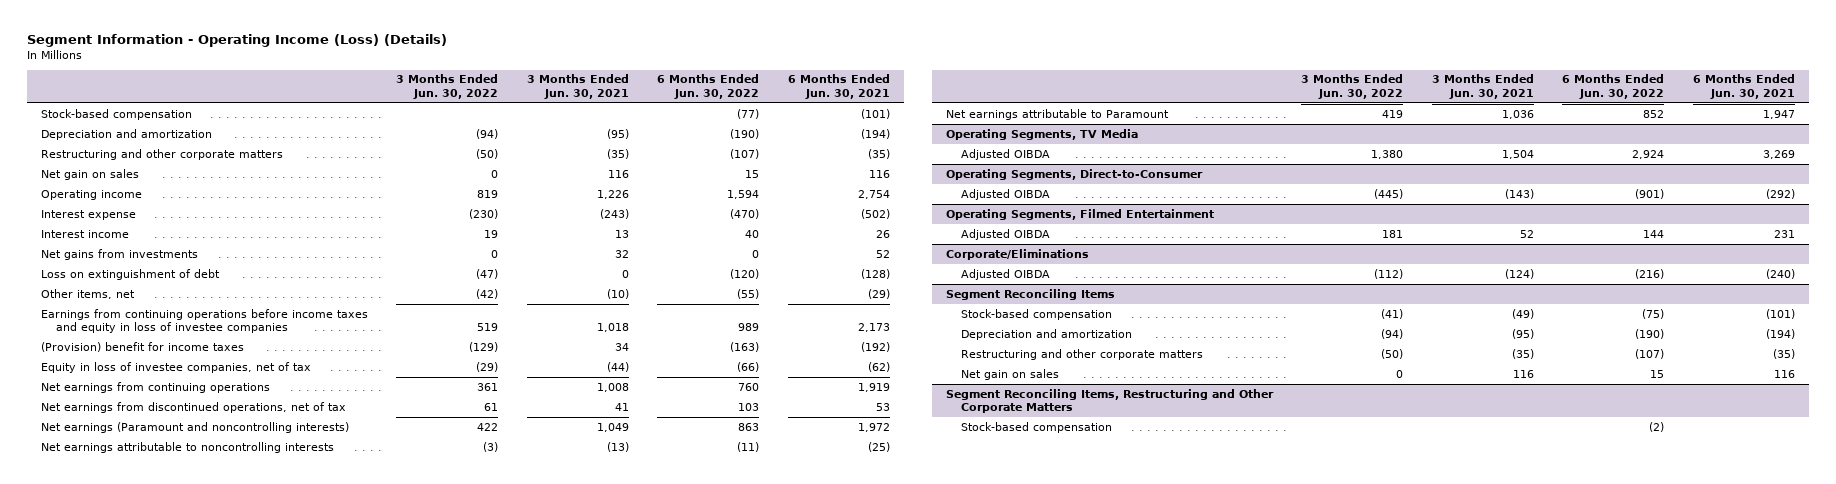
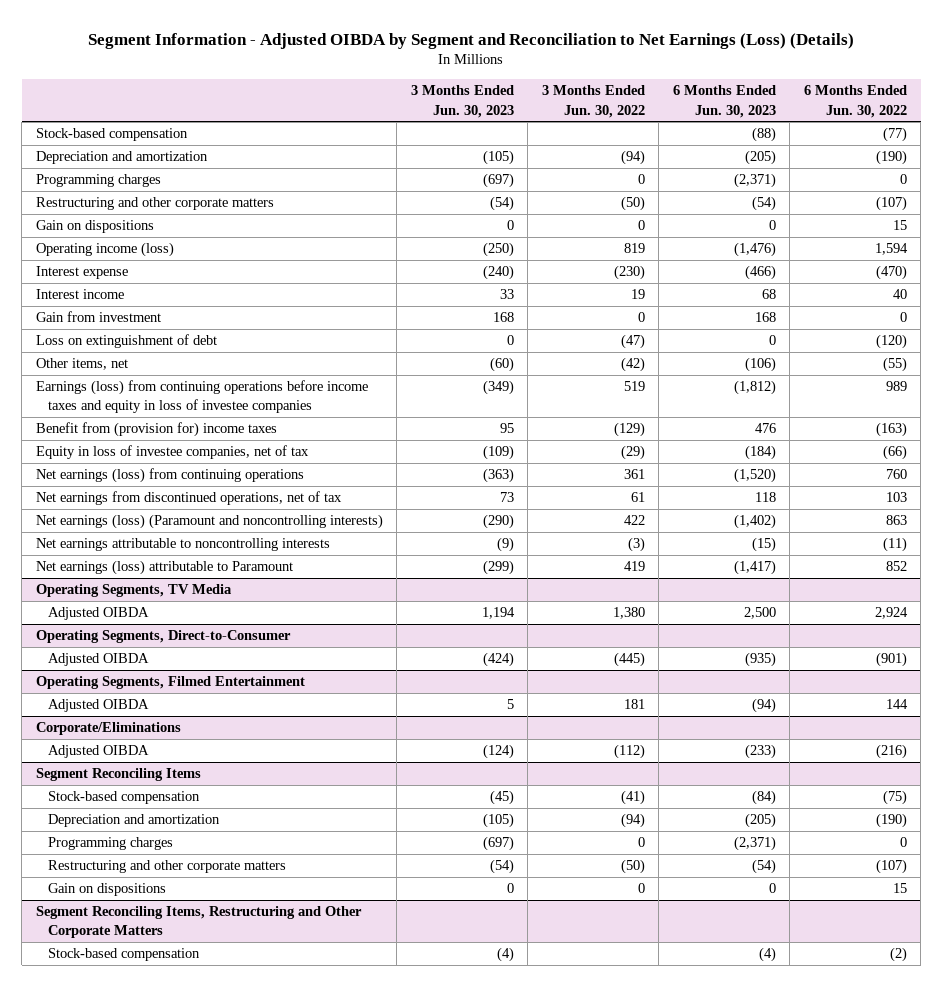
[26,33,447,47] Segment Information - Operating Income (Loss) (Details) -> [88,32,855,49] Segment Information - Adjusted OIBDA by Segment and Reconciliation to Net Earnings (Loss) (Details)
[526,74,629,100] 3 Months Ended Jun. 30, 2021 -> none
[787,74,890,100] 6 Months Ended Jun. 30, 2021 -> none
none -> [410,85,514,118] 3 Months Ended Jun. 30, 2023
none -> [672,85,776,118] 6 Months Ended Jun. 30, 2023
none -> [35,174,161,188] Programming charges
[41,168,140,180] Net gain on sales -> [35,220,154,234] Gain on dispositions
[41,189,143,200] Operating income -> [35,242,174,258] Operating income (loss)
[41,248,199,260] Net gains from investments -> [35,311,161,323] Gain from investment
[41,308,369,334] Earnings from continuing operations before income taxes and equity in loss of investee companies -> [35,380,368,414] Earnings (loss) from continuing operations before income taxes and equity in loss of investee companies
[41,341,245,352] (Provision) benefit for income taxes -> [35,422,277,438] Benefit from (provision for) income taxes
[41,381,271,393] Net earnings from continuing operations -> [35,468,304,484] Net earnings (loss) from continuing operations
[41,421,350,433] Net earnings (Paramount and noncontrolling interests) -> [35,514,383,530] Net earnings (loss) (Paramount and noncontrolling interests)
[945,108,1169,120] Net earnings attributable to Paramount -> [35,560,293,576] Net earnings (loss) attributable to Paramount
none -> [48,837,174,851] Programming charges
[961,368,1060,380] Net gain on sales -> [48,883,167,897] Gain on dispositions

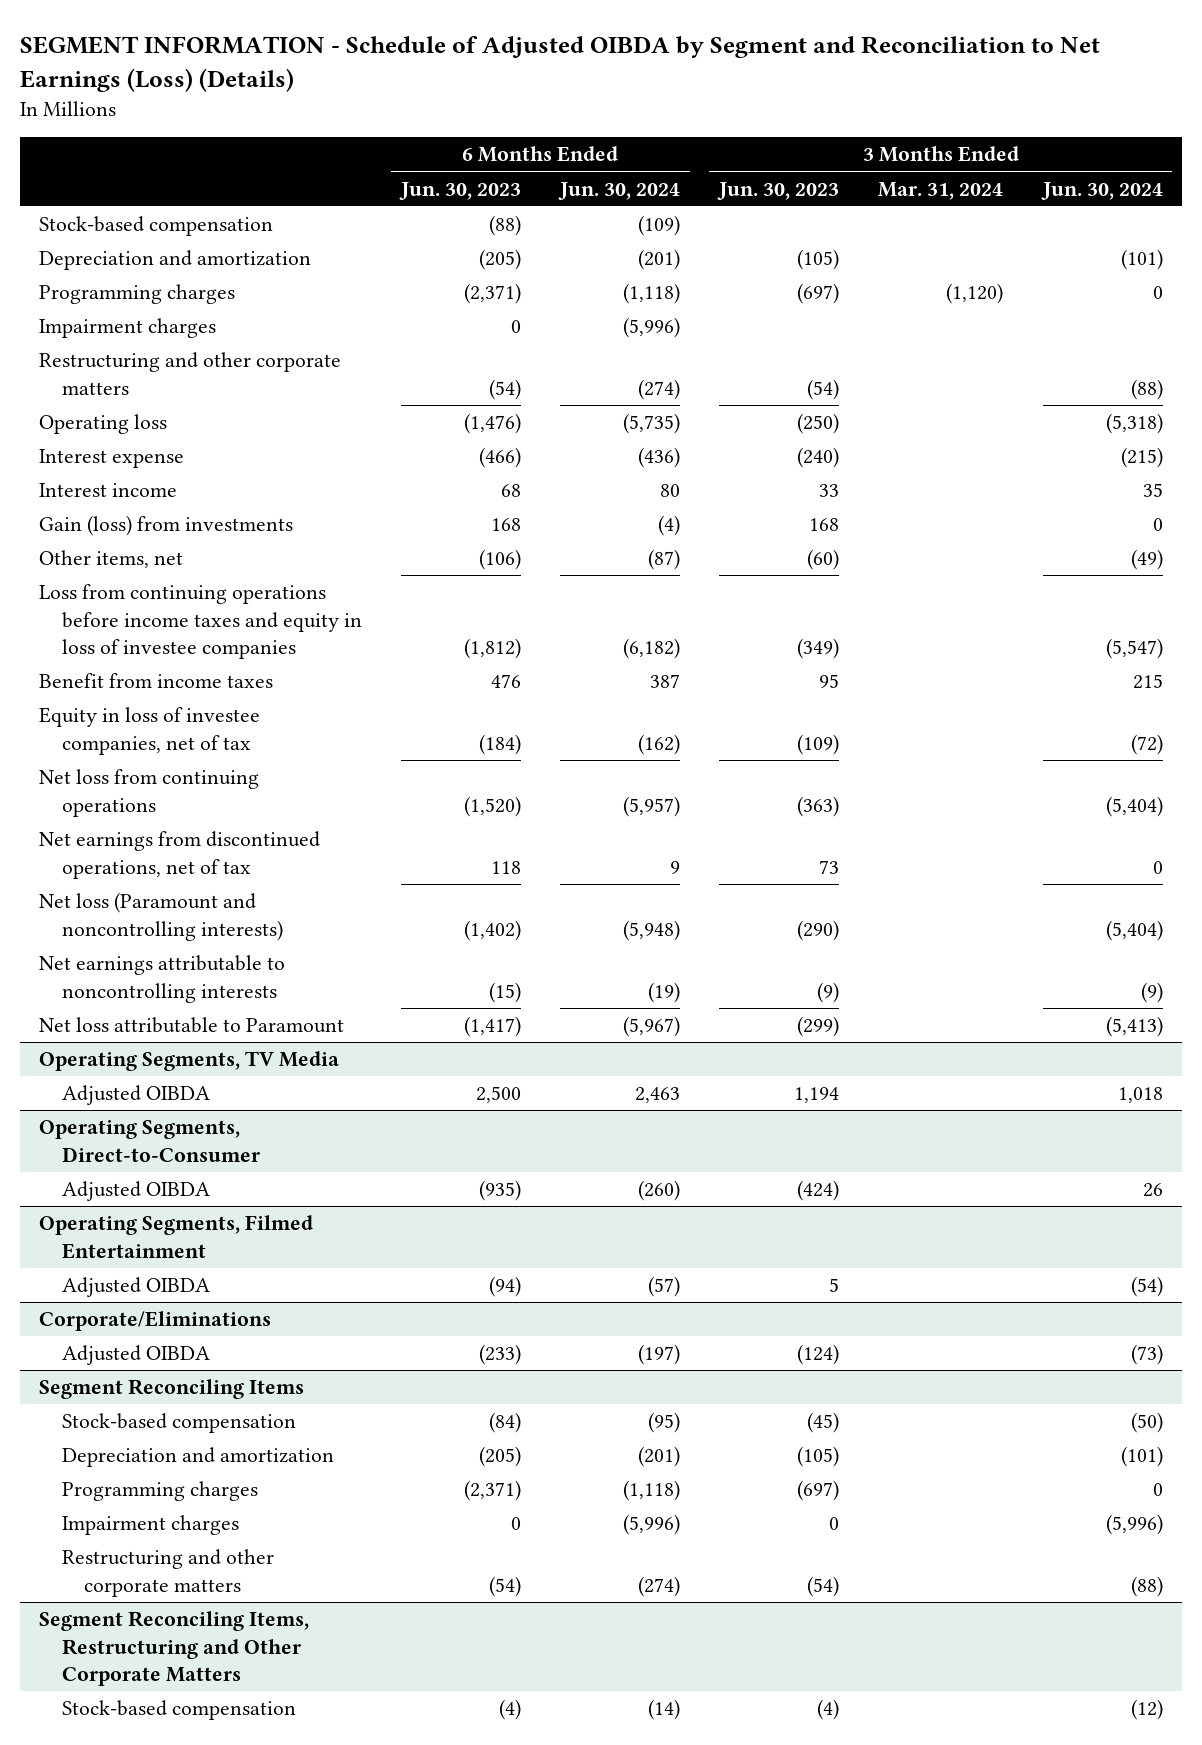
[88,32,855,49] Segment Information - Adjusted OIBDA by Segment and Reconciliation to Net Earnings (Loss) (Details) -> [19,36,1100,92] SEGMENT INFORMATION - Schedule of Adjusted OIBDA by Segment and Reconciliation to Net Earnings (Loss) (Details)
[541,85,645,118] 3 Months Ended Jun. 30, 2022 -> none
[803,85,907,118] 6 Months Ended Jun. 30, 2022 -> none
none -> [558,181,681,200] Jun. 30, 2024
none -> [878,181,1004,200] Mar. 31, 2024
none -> [1040,181,1163,200] Jun. 30, 2024
none -> [39,318,217,339] Impairment charges
[35,220,154,234] Gain on dispositions -> none
[35,242,174,258] Operating income (loss) -> [39,414,168,435] Operating loss
[35,334,217,349] Loss on extinguishment of debt -> none
[35,311,161,323] Gain from investment -> [39,515,294,537] Gain (loss) from investments
[35,380,368,414] Earnings (loss) from continuing operations before income taxes and equity in loss of investee companies -> [39,584,362,660] Loss from continuing operations before income taxes and equity in loss of investee companies
[35,422,277,438] Benefit from (provision for) income taxes -> [39,673,274,689] Benefit from income taxes
[35,468,304,484] Net earnings (loss) from continuing operations -> [39,769,260,817] Net loss from continuing operations
[35,514,383,530] Net earnings (loss) (Paramount and noncontrolling interests) -> [39,892,283,941] Net loss (Paramount and noncontrolling interests)
[35,560,293,576] Net earnings (loss) attributable to Paramount -> [39,1017,345,1034] Net loss attributable to Paramount
none -> [61,1515,239,1536] Impairment charges
[48,883,167,897] Gain on dispositions -> none

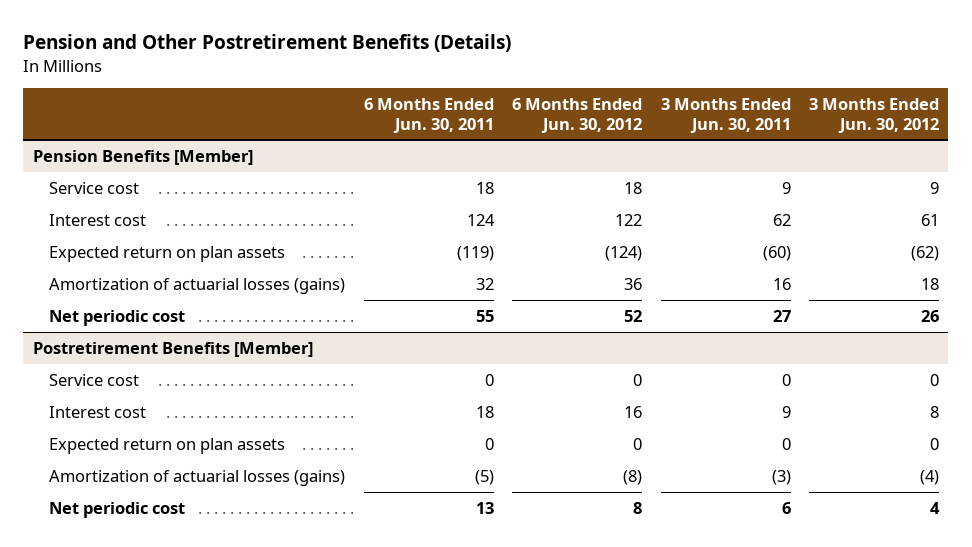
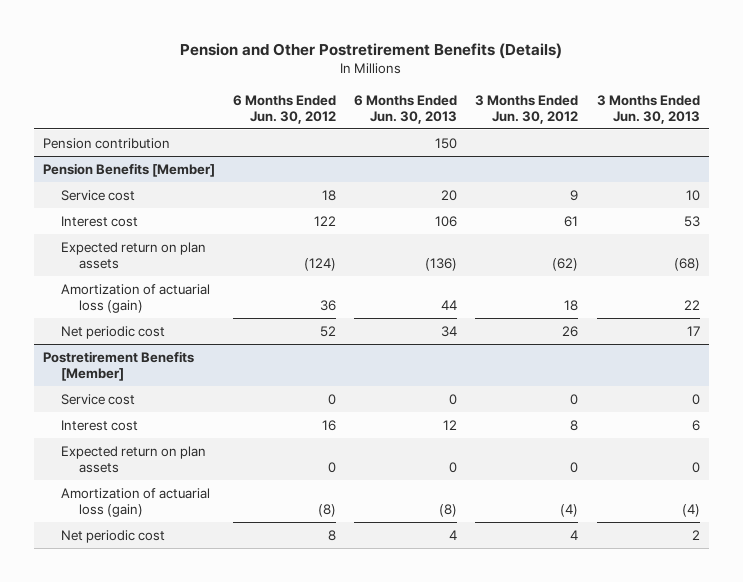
[363,97,494,133] 6 Months Ended Jun. 30, 2011 -> none
[660,97,791,133] 3 Months Ended Jun. 30, 2011 -> none
none -> [354,94,458,124] 6 Months Ended Jun. 30, 2013
none -> [596,94,700,124] 3 Months Ended Jun. 30, 2013
none -> [42,137,170,149] Pension contribution
[49,277,346,294] Amortization of actuarial losses (gains) -> [60,283,210,313] Amortization of actuarial loss (gain)
[49,469,346,486] Amortization of actuarial losses (gains) -> [60,487,210,517] Amortization of actuarial loss (gain)

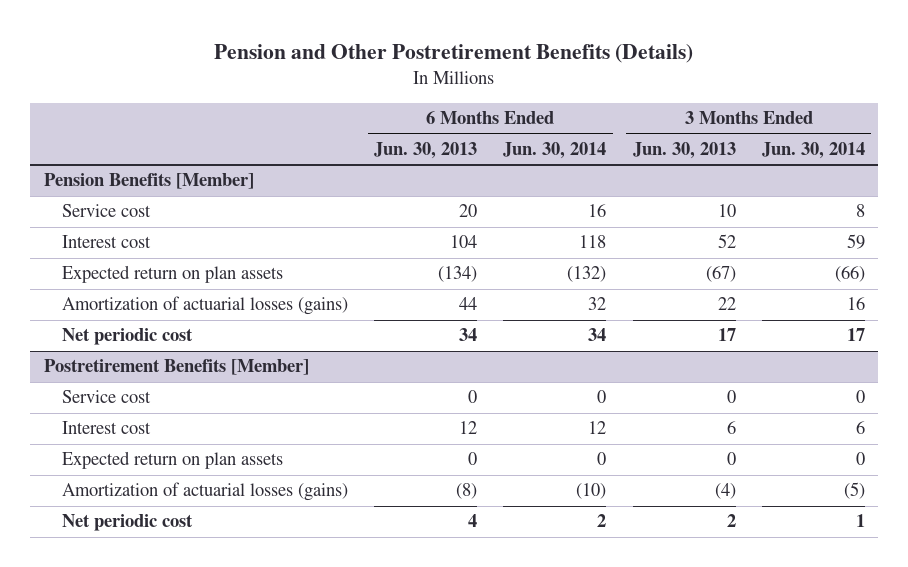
[233,94,337,124] 6 Months Ended Jun. 30, 2012 -> none
[475,94,579,124] 3 Months Ended Jun. 30, 2012 -> none
none -> [503,142,607,160] Jun. 30, 2014
none -> [761,142,865,160] Jun. 30, 2014
[42,137,170,149] Pension contribution -> none
[435,215,458,227] 106 -> [450,235,478,249] 104
[683,215,700,227] 53 -> [717,234,736,249] 52
[425,257,458,271] (136) -> [438,266,478,283] (134)
[673,257,700,271] (68) -> [705,266,736,283] (67)
[60,283,210,313] Amortization of actuarial loss (gain) -> [61,296,348,316] Amortization of actuarial losses (gains)
[60,487,210,517] Amortization of actuarial loss (gain) -> [61,482,348,502] Amortization of actuarial losses (gains)

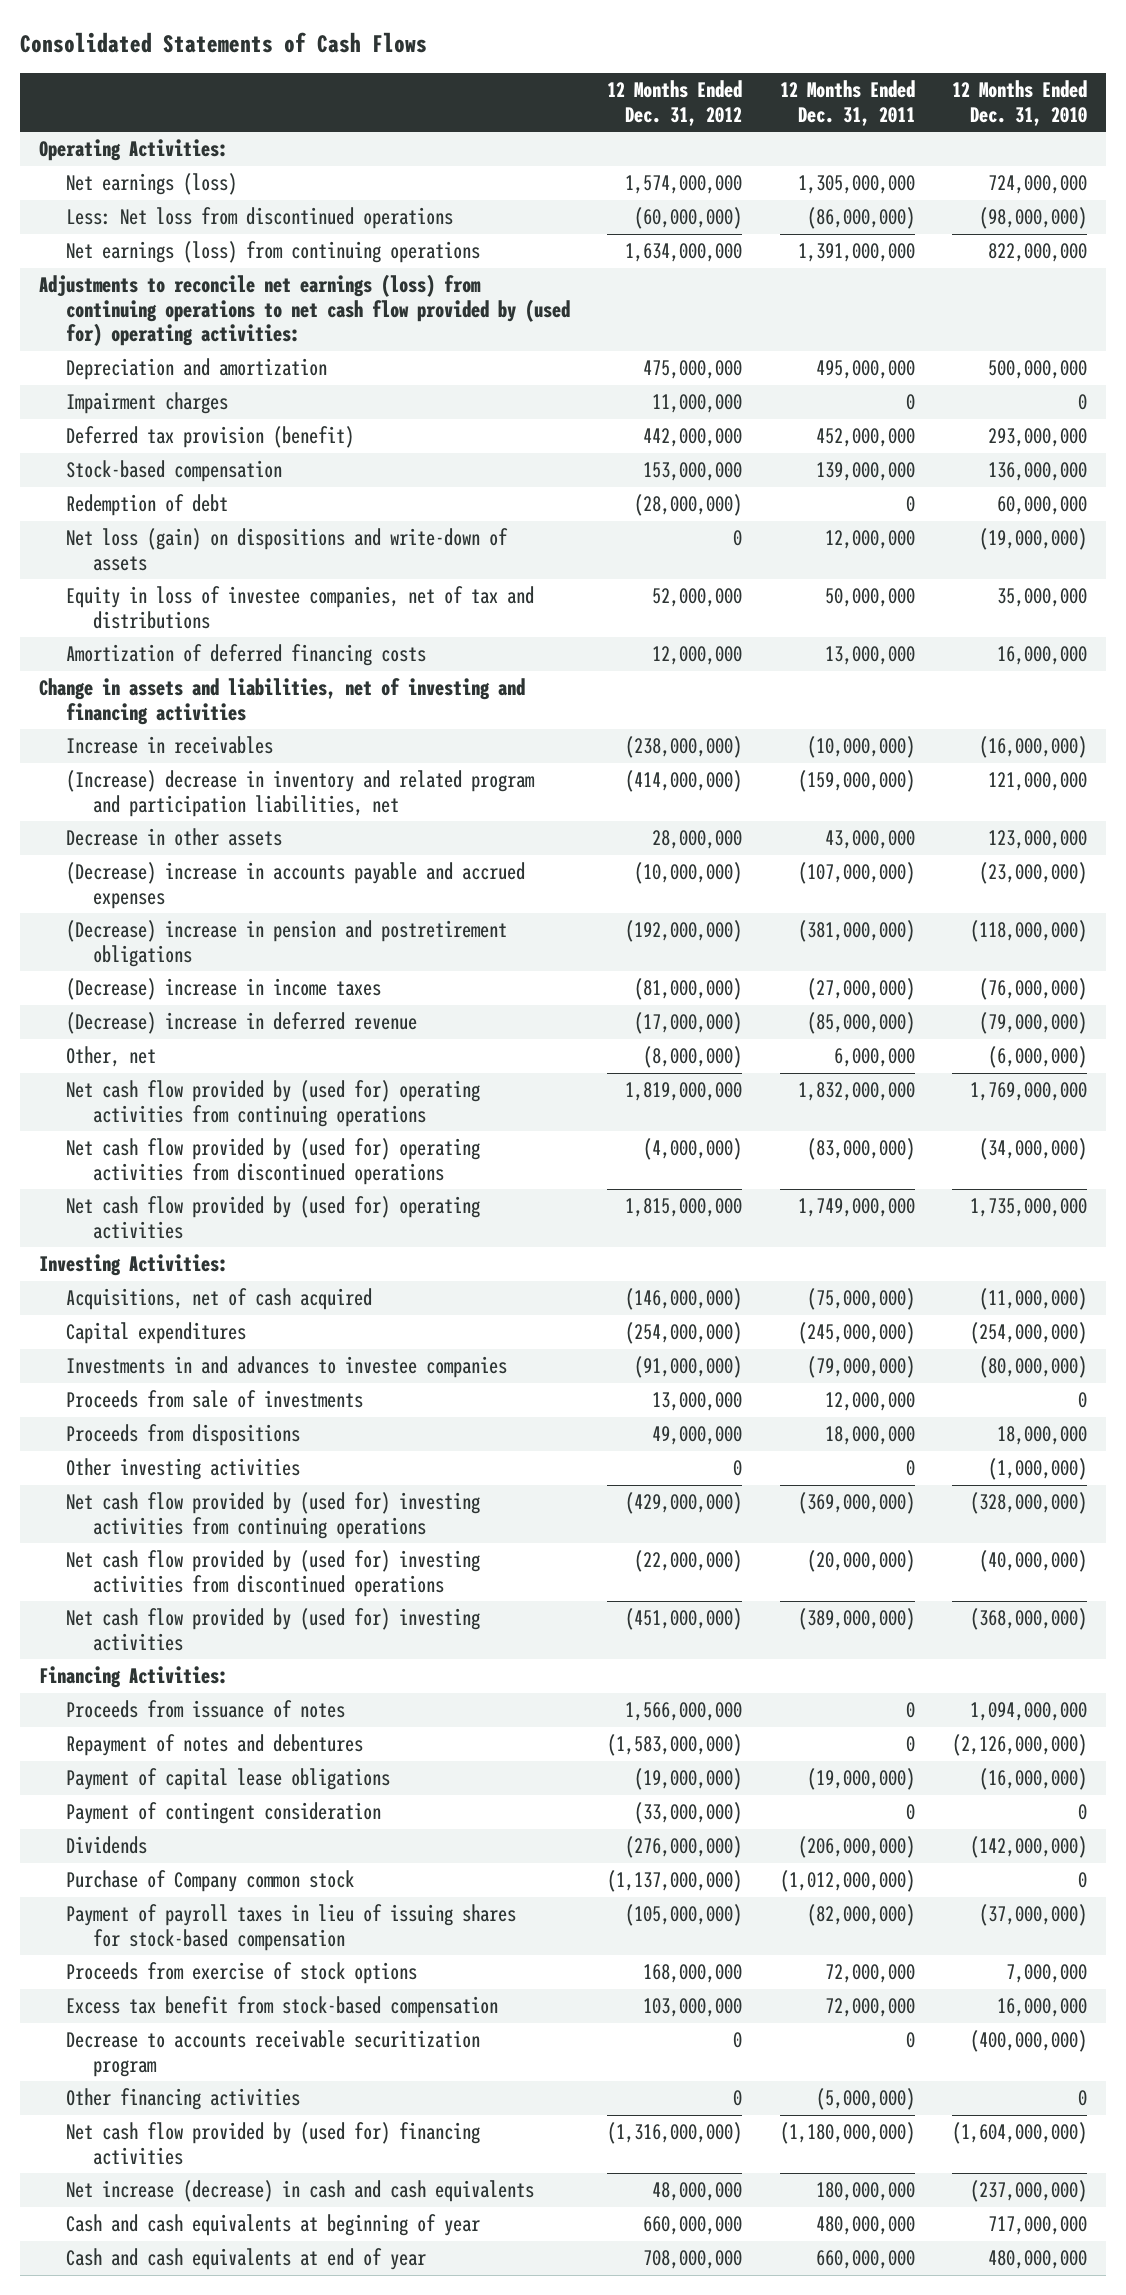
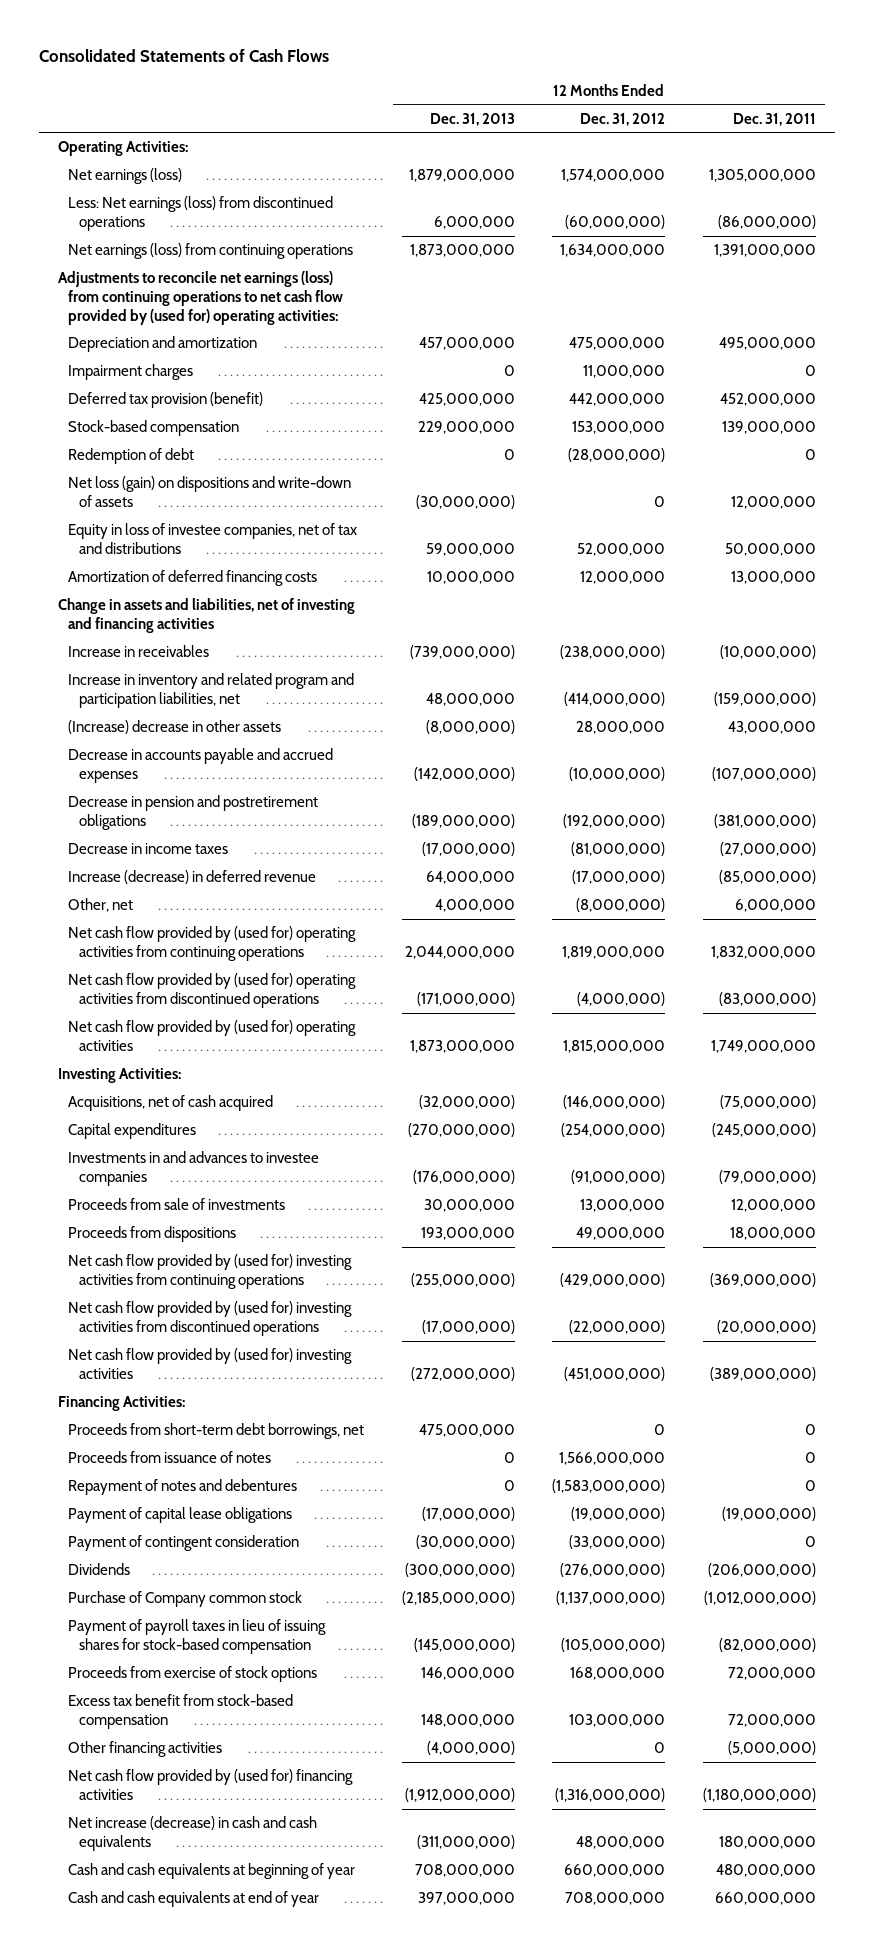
[952,80,1088,126] 12 Months Ended Dec. 31, 2010 -> none
none -> [429,112,515,126] Dec. 31, 2013
[65,207,453,230] Less: Net loss from discontinued operations -> [68,196,334,231] Less: Net earnings (loss) from discontinued operations
[65,770,535,817] (Increase) decrease in inventory and related program and participation liabilities, net -> [68,673,355,708] Increase in inventory and related program and participation liabilities, net
[65,828,282,847] Decrease in other assets -> [68,720,282,735] (Increase) decrease in other assets
[65,862,525,909] (Decrease) increase in accounts payable and accrued expenses -> [68,748,334,783] Decrease in accounts payable and accrued expenses
[65,920,507,967] (Decrease) increase in pension and postretirement obligations -> [68,795,319,830] Decrease in pension and postretirement obligations
[65,978,381,1001] (Decrease) increase in income taxes -> [68,843,229,855] Decrease in income taxes
[65,1012,417,1035] (Decrease) increase in deferred revenue -> [68,870,317,885] Increase (decrease) in deferred revenue
[65,1458,300,1481] Other investing activities -> none
none -> [68,1423,365,1440] Proceeds from short-term debt borrowings, net
[65,2030,480,2077] Decrease to accounts receivable securitization program -> none

